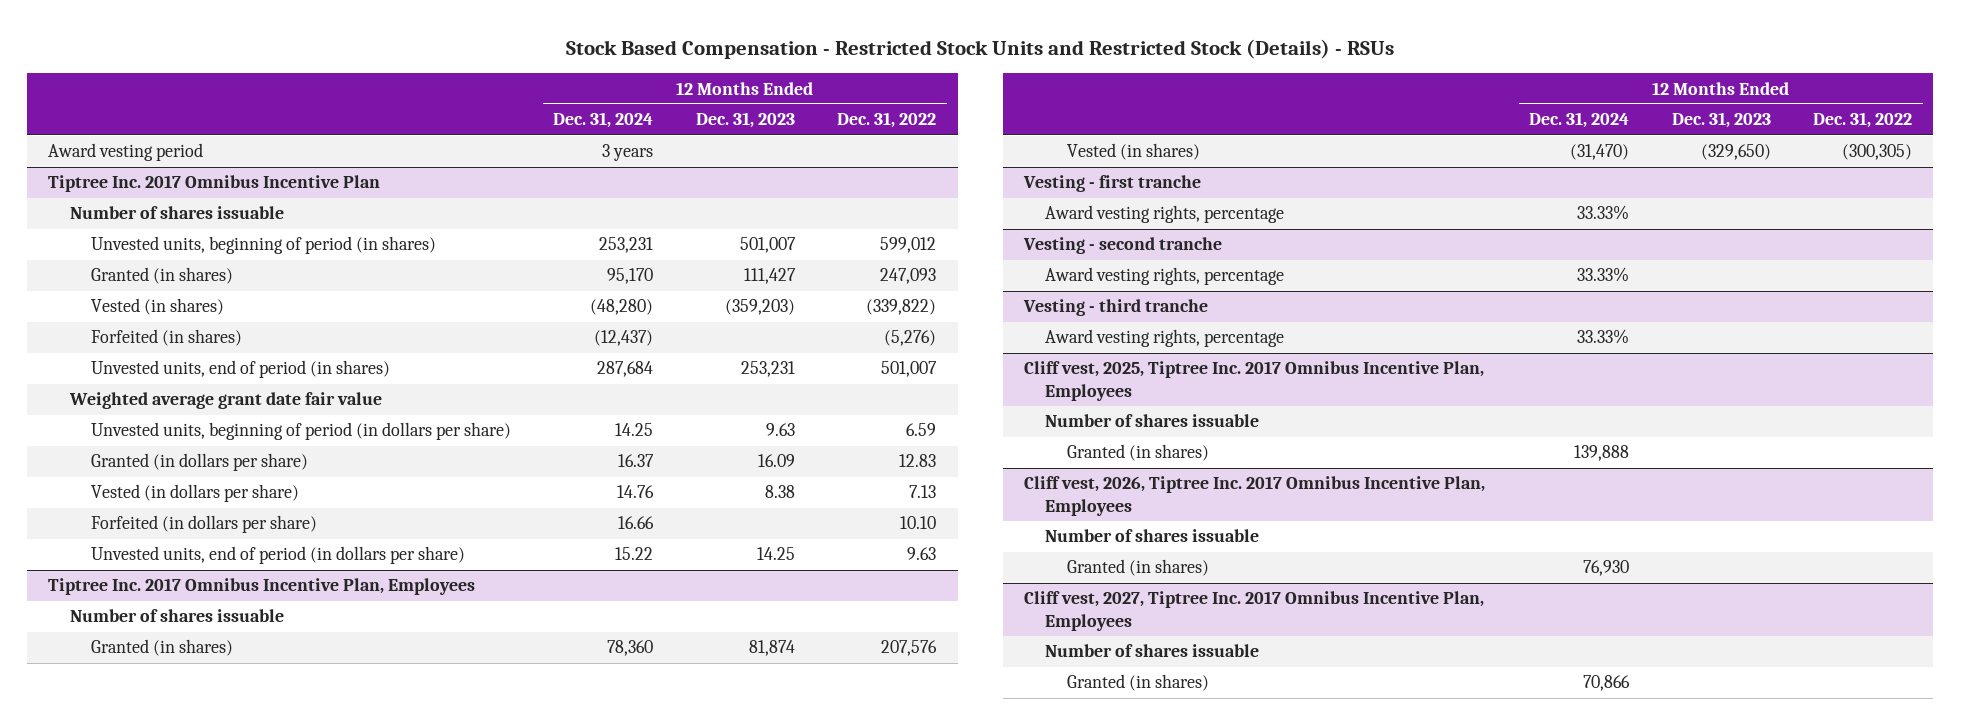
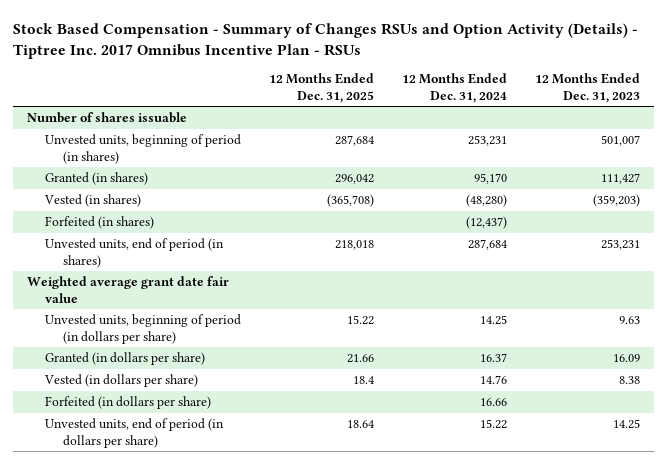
[566,39,1395,60] Stock Based Compensation - Restricted Stock Units and Restricted Stock (Details) - RSUs -> [13,22,639,59] Stock Based Compensation - Summary of Changes RSUs and Option Activity (Details) - Tiptree Inc. 2017 Omnibus Incentive Plan - RSUs
[837,112,937,129] Dec. 31, 2022 -> none
none -> [268,73,374,103] 12 Months Ended Dec. 31, 2025
[48,143,204,162] Award vesting period -> none
[48,175,381,193] Tiptree Inc. 2017 Omnibus Incentive Plan -> none
[48,578,476,596] Tiptree Inc. 2017 Omnibus Incentive Plan, Employees -> none
[69,609,284,623] Number of shares issuable -> none
[90,639,233,657] Granted (in shares) -> none
[1066,143,1200,161] Vested (in shares) -> none
[1023,175,1202,193] Vesting - first tranche -> none
[1045,205,1285,224] Award vesting rights, percentage -> none
[1023,237,1223,255] Vesting - second tranche -> none
[1045,267,1285,286] Award vesting rights, percentage -> none
[1023,299,1209,317] Vesting - third tranche -> none
[1045,329,1285,348] Award vesting rights, percentage -> none
[1024,361,1485,401] Cliff vest, 2025, Tiptree Inc. 2017 Omnibus Incentive Plan, Employees -> none
[1045,414,1260,428] Number of shares issuable -> none
[1066,444,1209,462] Granted (in shares) -> none
[1024,476,1486,516] Cliff vest, 2026, Tiptree Inc. 2017 Omnibus Incentive Plan, Employees -> none
[1045,529,1260,543] Number of shares issuable -> none
[1066,559,1209,577] Granted (in shares) -> none
[1024,591,1485,631] Cliff vest, 2027, Tiptree Inc. 2017 Omnibus Incentive Plan, Employees -> none
[1045,644,1260,658] Number of shares issuable -> none
[1066,674,1209,692] Granted (in shares) -> none

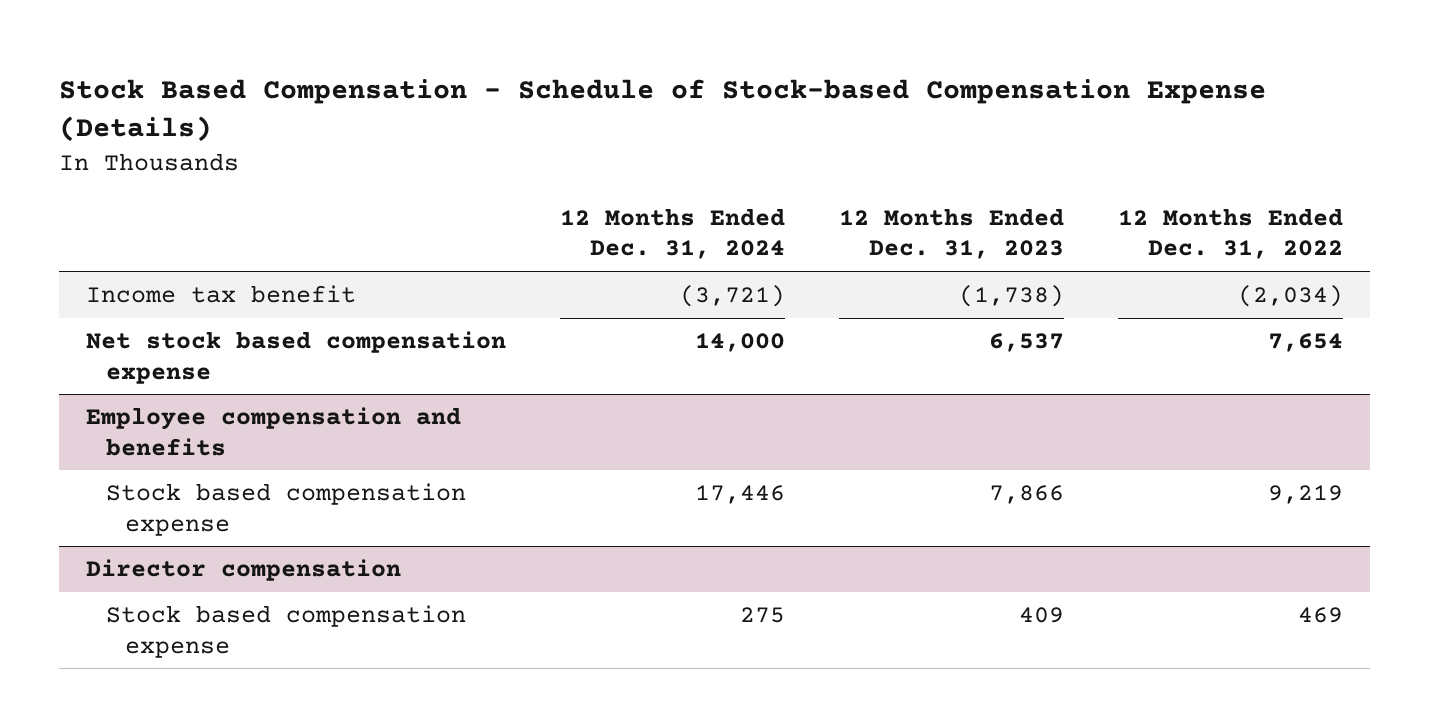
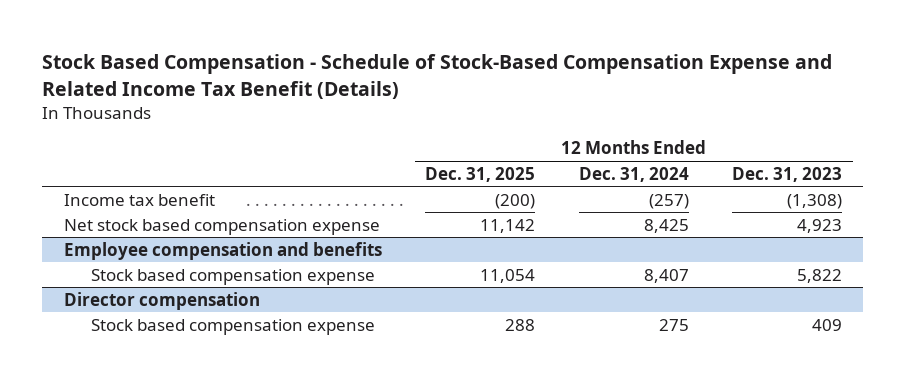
[59,78,1267,143] Stock Based Compensation - Schedule of Stock-based Compensation Expense (Details) -> [42,54,833,99] Stock Based Compensation - Schedule of Stock-Based Compensation Expense and Related Income Tax Benefit (Details)
[1118,207,1344,260] 12 Months Ended Dec. 31, 2022 -> none
none -> [425,166,536,182] Dec. 31, 2025
[680,285,786,308] (3,721) -> [648,193,689,209] (257)
[959,285,1065,308] (1,738) -> [786,193,842,209] (1,308)
[695,333,786,353] 14,000 -> [643,218,689,233] 8,425
[989,333,1065,353] 6,537 -> [796,218,842,233] 4,923
[695,485,786,505] 17,446 -> [643,268,689,283] 8,407
[989,485,1065,505] 7,866 -> [796,268,842,283] 5,822

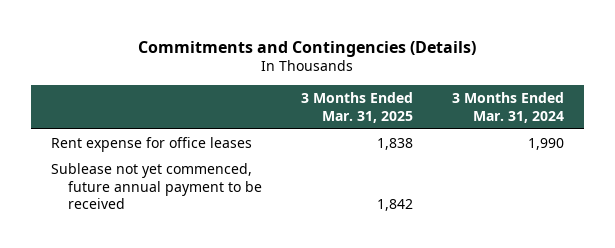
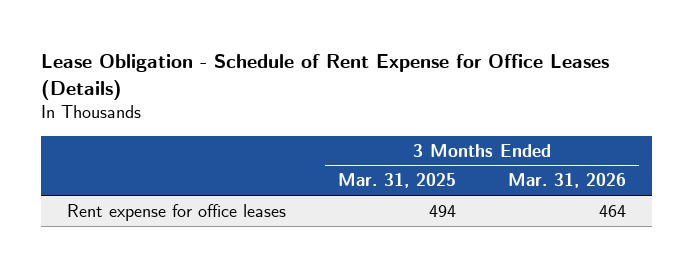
[138,40,477,57] Commitments and Contingencies (Details) -> [41,54,610,100] Lease Obligation - Schedule of Rent Expense for Office Leases (Details)
[452,91,565,123] 3 Months Ended Mar. 31, 2024 -> none
none -> [507,173,626,189] Mar. 31, 2026
[50,162,263,210] Sublease not yet commenced, future annual payment to be received -> none
[377,137,414,150] 1,838 -> [428,204,456,217] 494

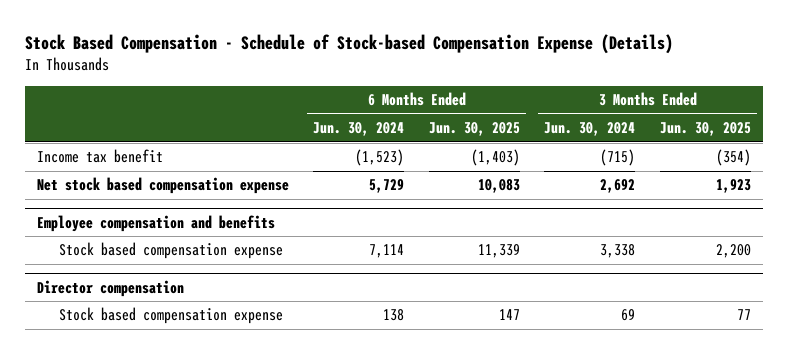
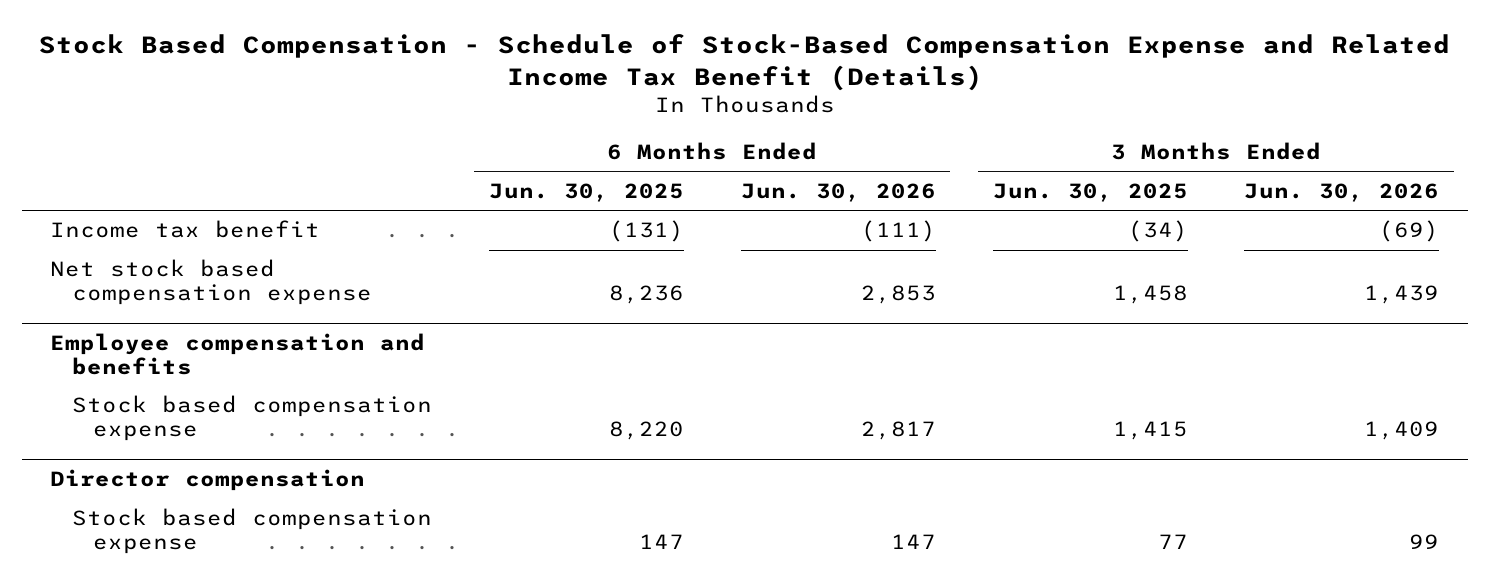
[24,34,673,55] Stock Based Compensation - Schedule of Stock-based Compensation Expense (Details) -> [38,34,1450,91] Stock Based Compensation - Schedule of Stock-Based Compensation Expense and Related Income Tax Benefit (Details)
[313,122,405,137] Jun. 30, 2024 -> none
[544,122,636,137] Jun. 30, 2024 -> none
none -> [740,182,936,202] Jun. 30, 2026
none -> [1244,182,1440,202] Jun. 30, 2026
[470,149,520,167] (1,403) -> [608,220,684,243] (131)
[715,149,751,167] (354) -> [1127,220,1188,243] (34)
[477,179,520,194] 10,083 -> [608,285,684,305] 8,236
[715,179,751,194] 1,923 -> [1112,285,1188,305] 1,458
[477,244,520,259] 11,339 -> [608,421,684,441] 8,220
[715,244,751,259] 2,200 -> [1112,421,1188,441] 1,415

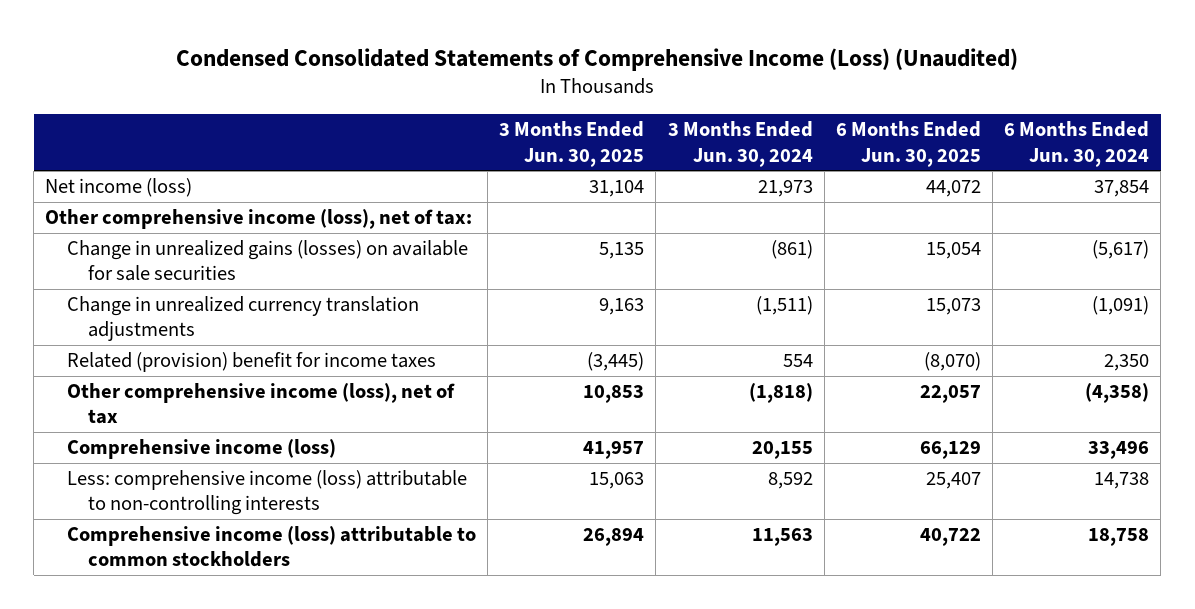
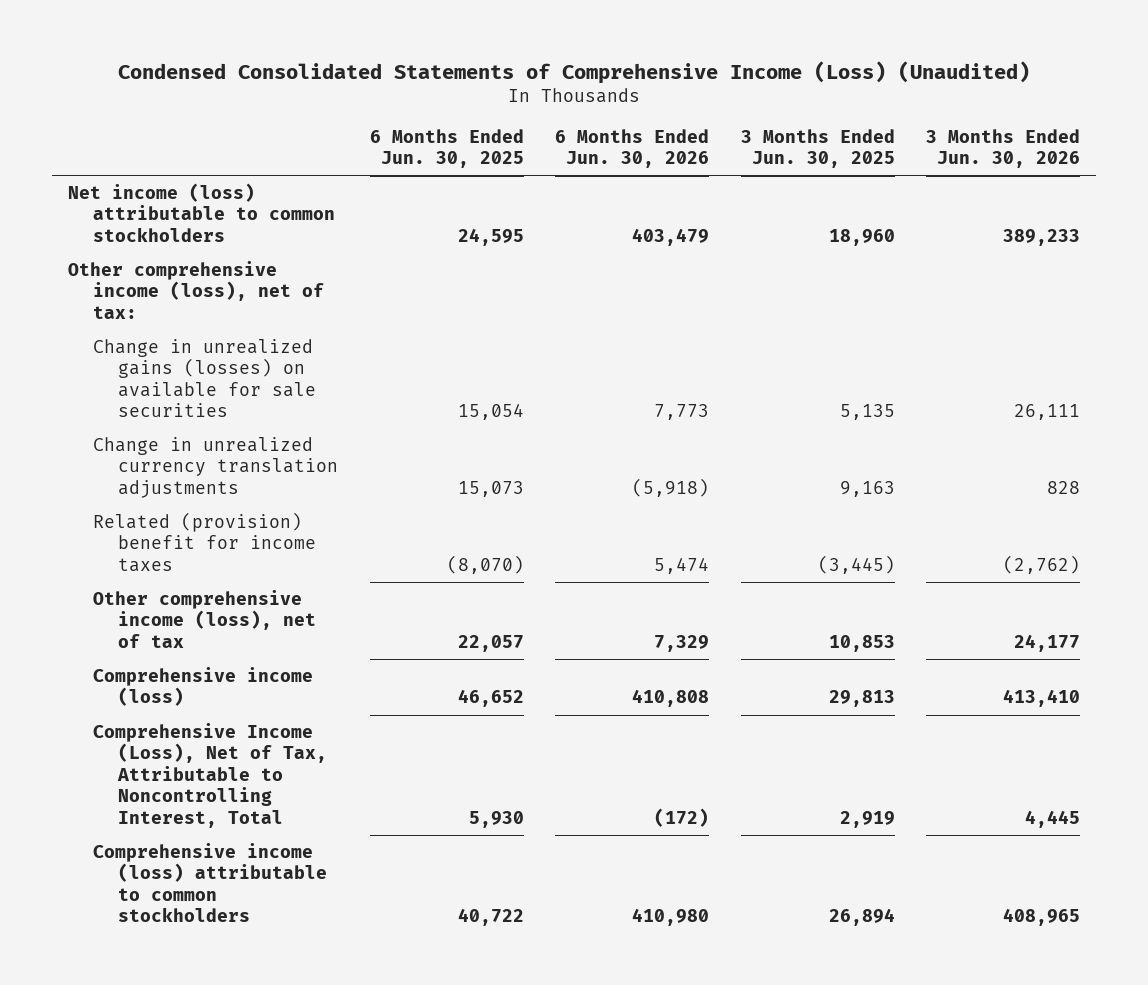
[667,121,813,167] 3 Months Ended Jun. 30, 2024 -> none
[1004,121,1150,167] 6 Months Ended Jun. 30, 2024 -> none
none -> [555,128,710,169] 6 Months Ended Jun. 30, 2026
none -> [925,128,1080,169] 3 Months Ended Jun. 30, 2026
[45,178,193,198] Net income (loss) -> none
none -> [67,183,336,242] Net income (loss) attributable to common stockholders
[583,441,645,460] 41,957 -> [828,690,895,708] 29,813
[919,441,981,460] 66,129 -> [457,689,524,708] 46,652
[66,470,467,516] Less: comprehensive income (loss) attributable to non-controlling interests -> [93,723,328,828] Comprehensive Income (Loss), Net of Tax, Attributable to Noncontrolling Interest, Total
[589,472,645,490] 15,063 -> [839,810,895,828] 2,919
[925,472,981,490] 25,407 -> [468,810,524,828] 5,930

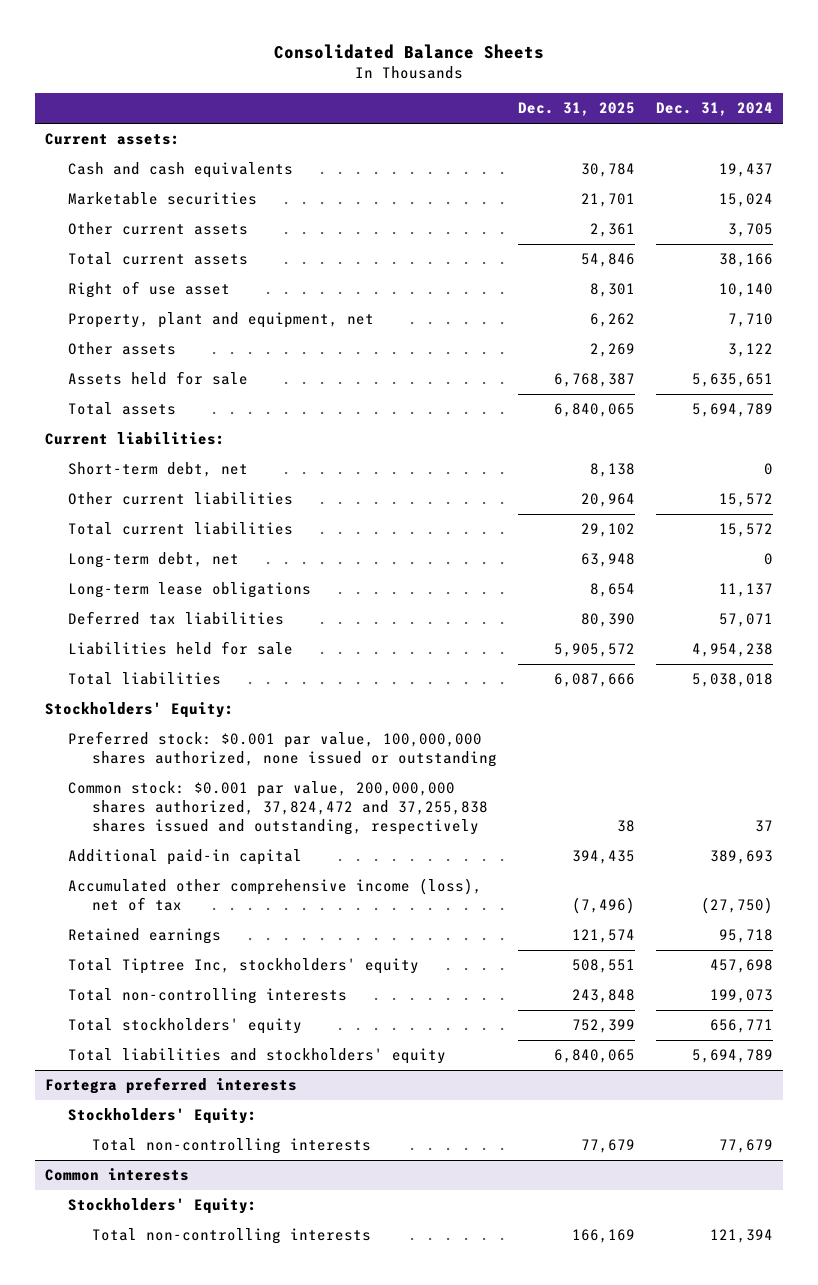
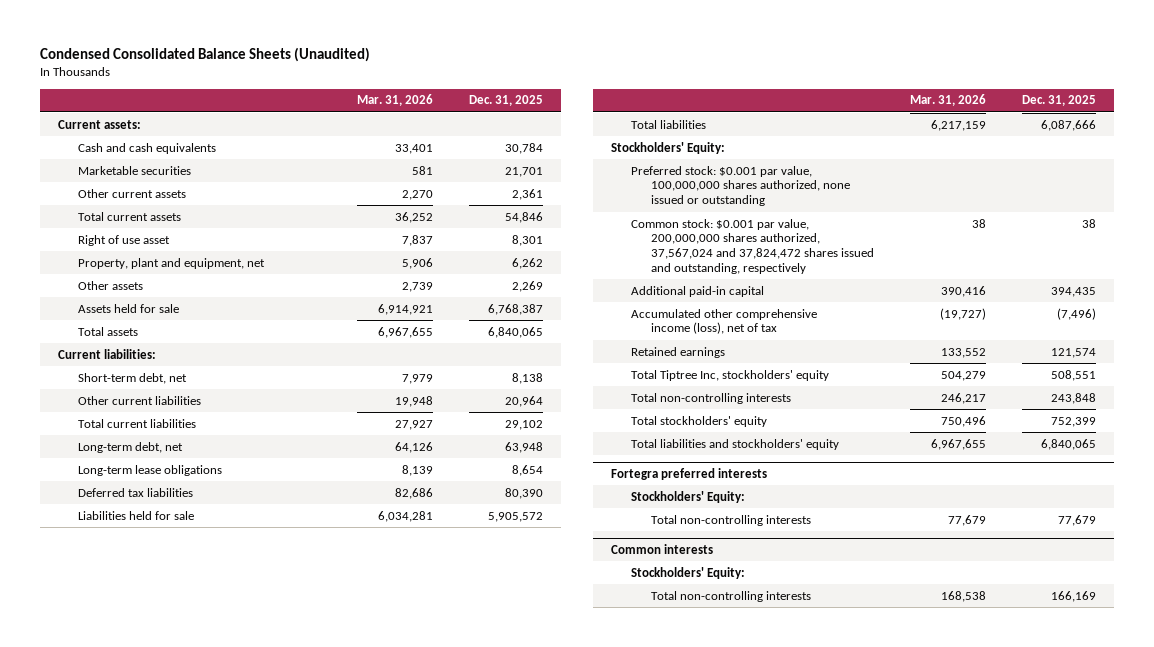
[273,43,544,59] Consolidated Balance Sheets -> [39,47,370,63] Condensed Consolidated Balance Sheets (Unaudited)
[655,102,773,117] Dec. 31, 2024 -> none
none -> [356,94,433,107] Mar. 31, 2026
[68,781,488,836] Common stock: $0.001 par value, 200,000,000 shares authorized, 37,824,472 and 37,255,838 shares issued and outstanding, respectively -> [630,218,874,274] Common stock: $0.001 par value, 200,000,000 shares authorized, 37,567,024 and 37,824,472 shares issued and outstanding, respectively

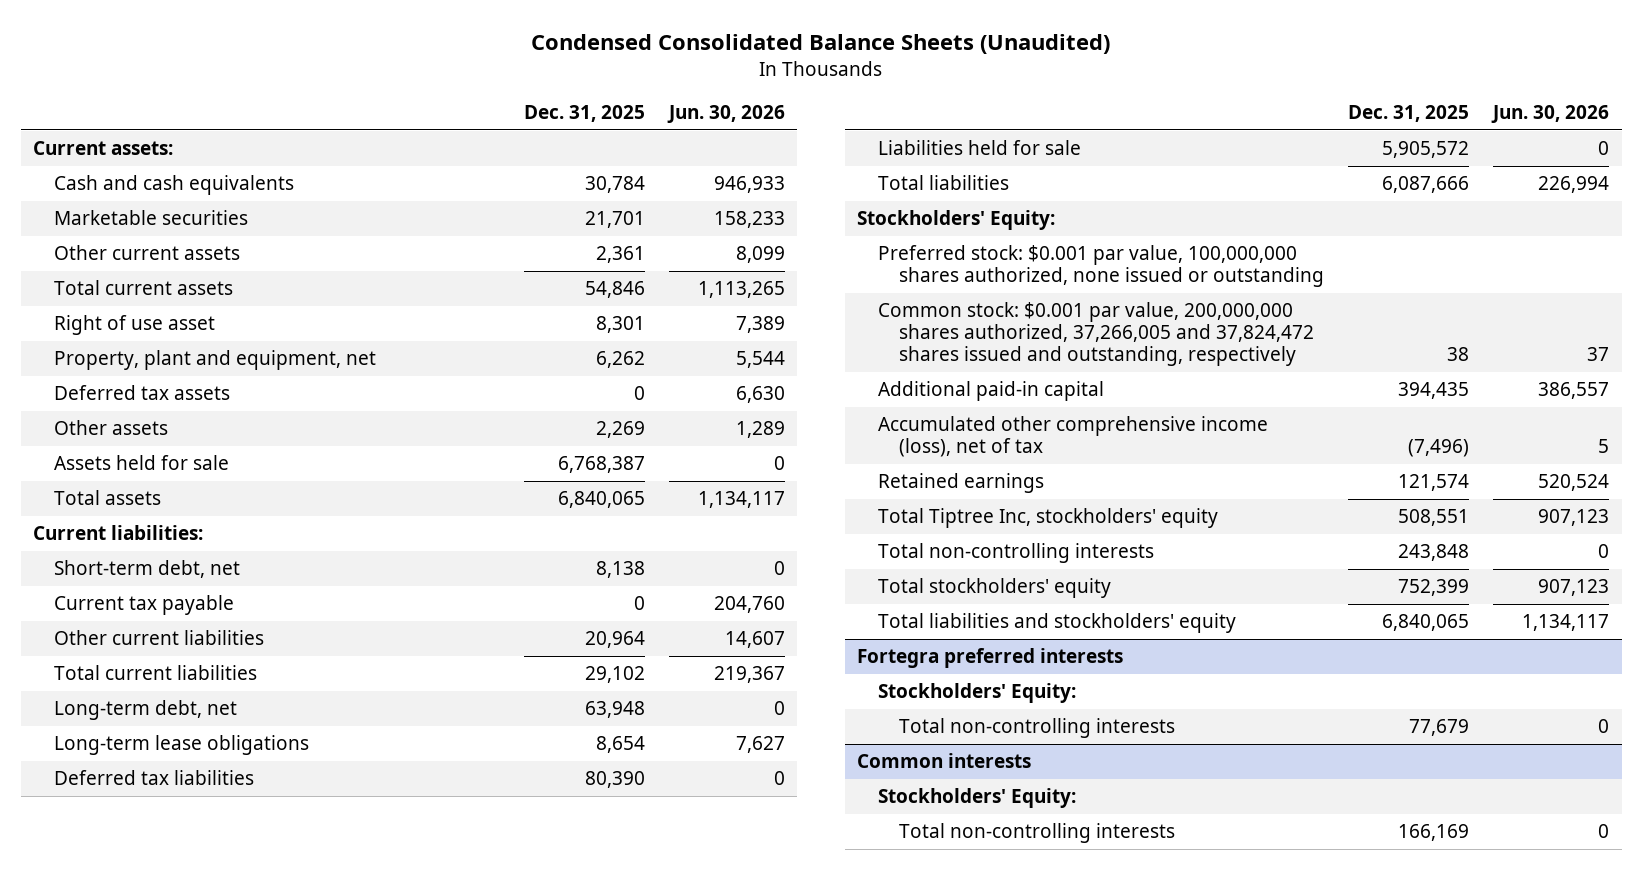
[356,94,433,107] Mar. 31, 2026 -> none
none -> [667,105,786,124] Jun. 30, 2026
none -> [53,385,230,401] Deferred tax assets
none -> [53,595,234,616] Current tax payable
[630,218,874,274] Common stock: $0.001 par value, 200,000,000 shares authorized, 37,567,024 and 37,824,472 shares issued and outstanding, respectively -> [877,302,1315,367] Common stock: $0.001 par value, 200,000,000 shares authorized, 37,266,005 and 37,824,472 shares issued and outstanding, respectively

